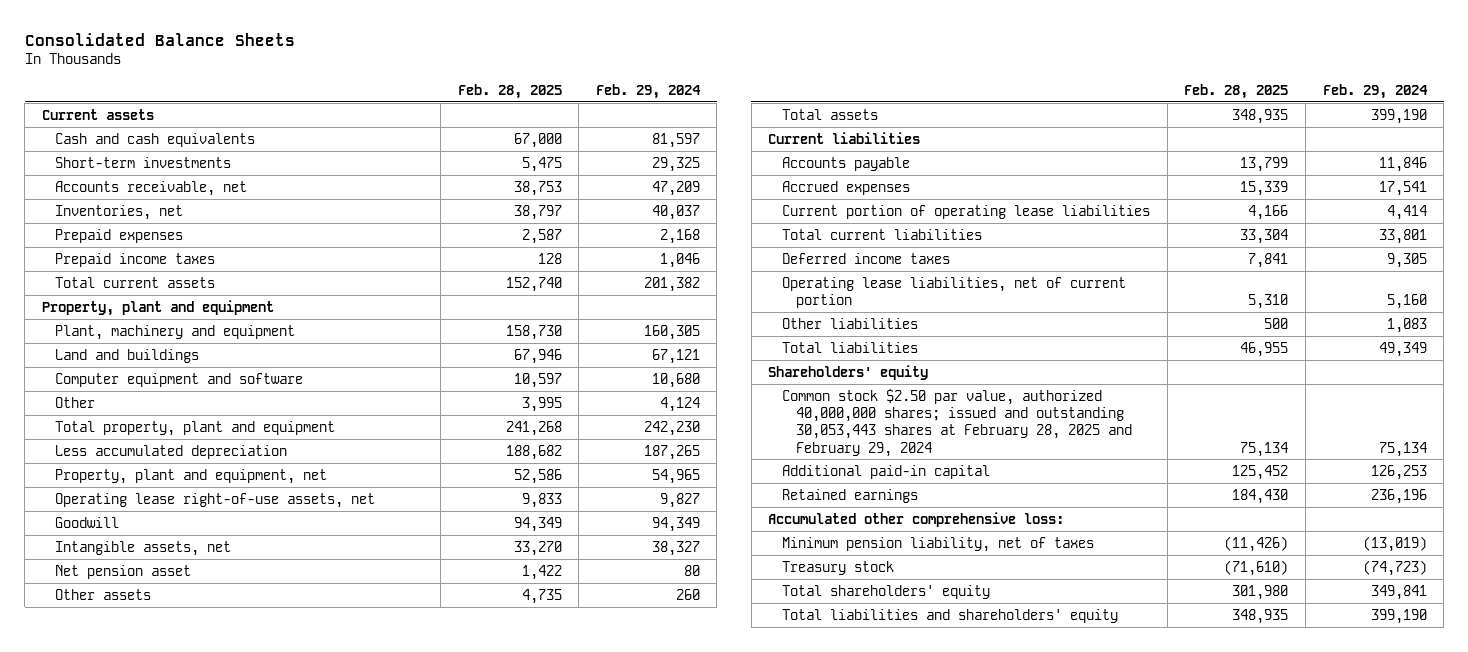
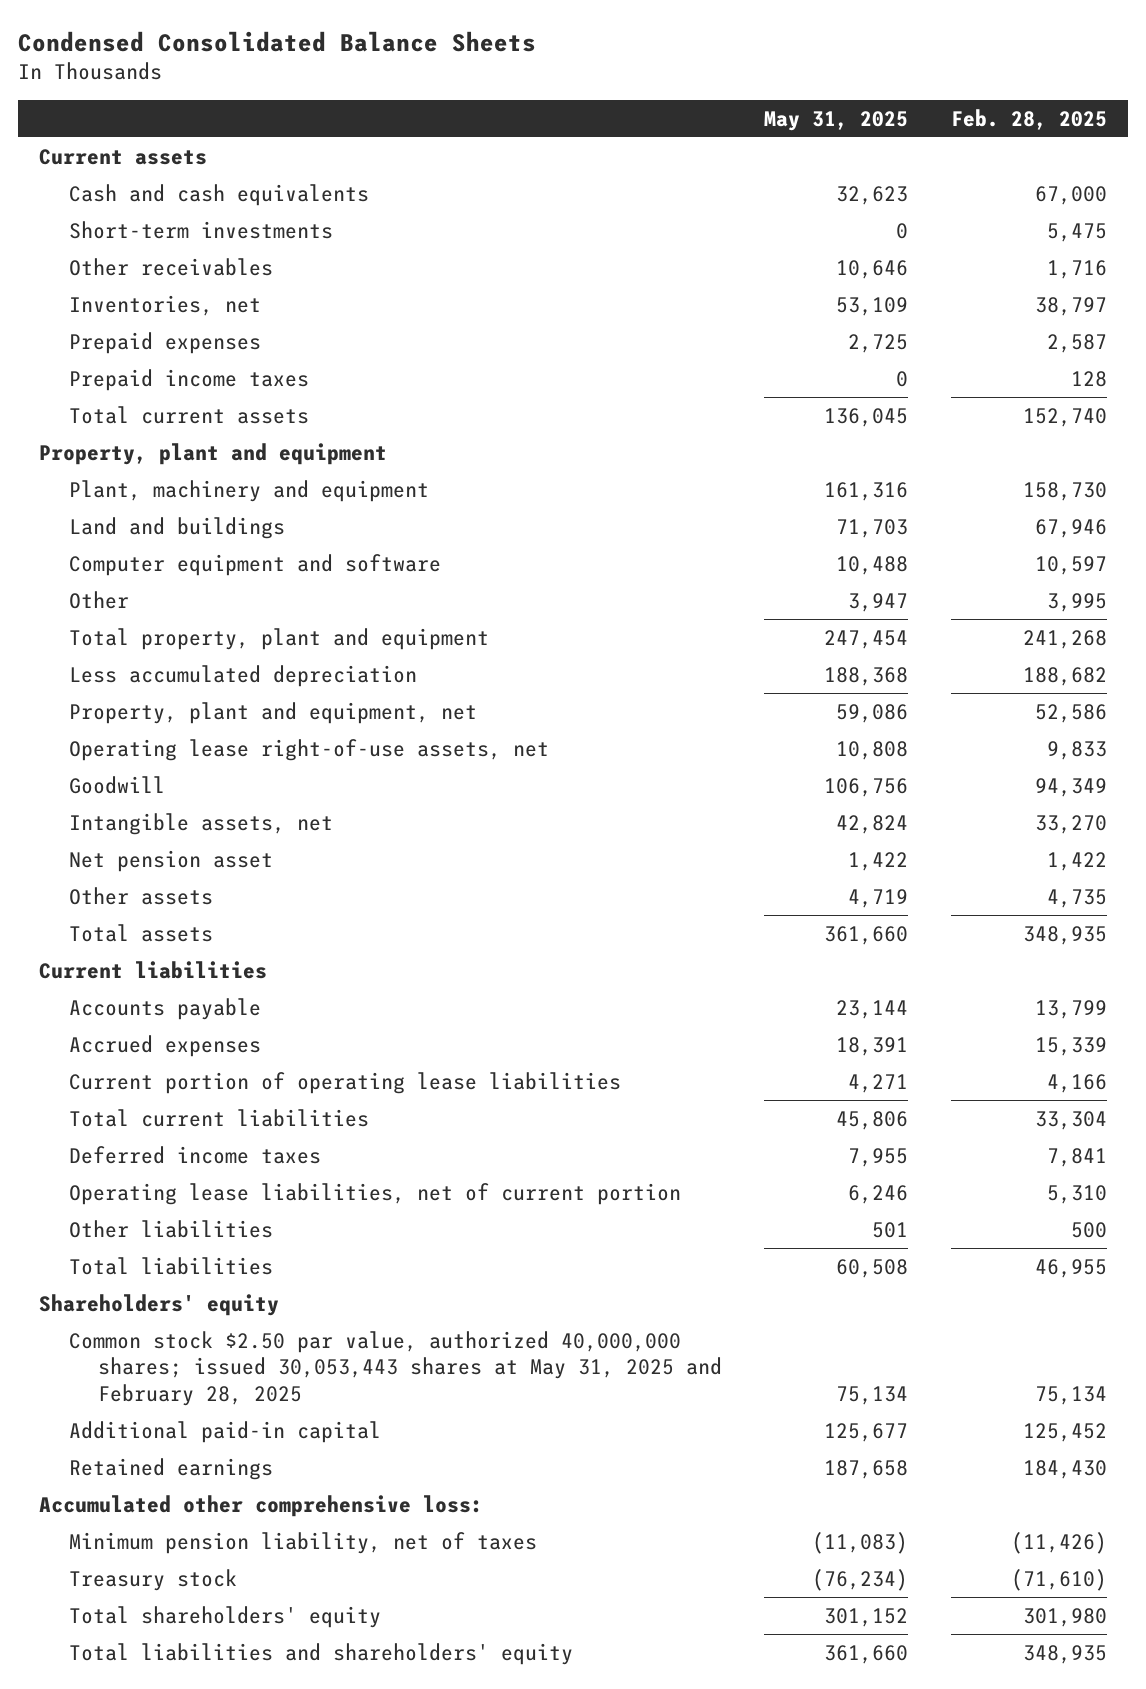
[24,32,295,46] Consolidated Balance Sheets -> [18,30,537,52] Condensed Consolidated Balance Sheets
[595,83,701,99] Feb. 29, 2024 -> none
none -> [764,110,909,131] May 31, 2025
[55,180,248,196] Accounts receivable, net -> none
none -> [68,257,273,276] Other receivables
[782,388,1132,457] Common stock $2.50 par value, authorized 40,000,000 shares; issued and outstanding 30,053,443 shares at February 28, 2025 and February 29, 2024 -> [68,1330,722,1406] Common stock $2.50 par value, authorized 40,000,000 shares; issued 30,053,443 shares at May 31, 2025 and February 28, 2025

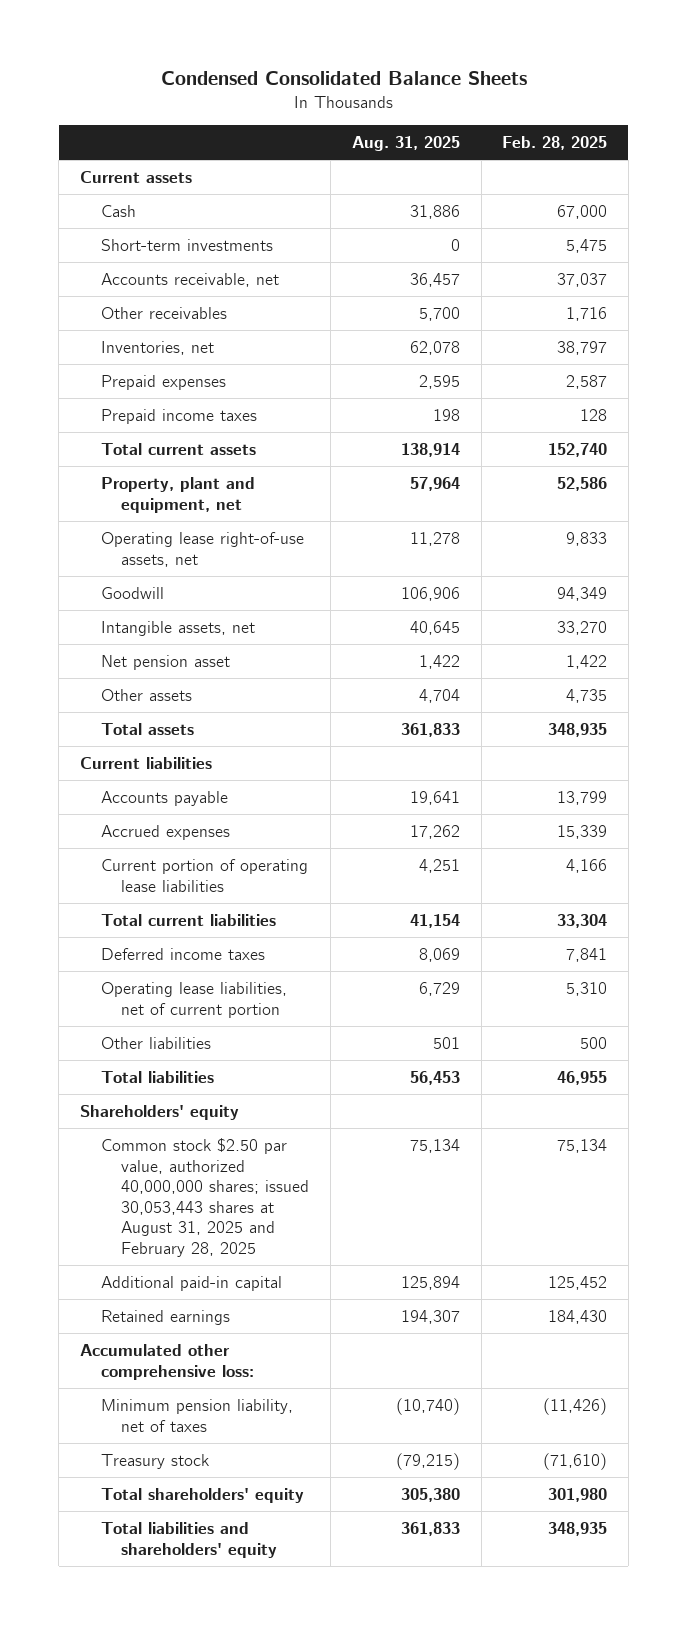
[764,110,909,131] May 31, 2025 -> none
none -> [351,136,460,152] Aug. 31, 2025
[68,183,369,206] Cash and cash equivalents -> [100,205,136,218] Cash
none -> [100,273,279,288] Accounts receivable, net
[39,442,388,465] Property, plant and equipment -> none
[68,479,429,502] Plant, machinery and equipment -> none
[68,516,285,539] Land and buildings -> none
[68,553,441,576] Computer equipment and software -> none
[68,590,129,609] Other -> none
[68,627,489,650] Total property, plant and equipment -> none
[68,664,417,687] Less accumulated depreciation -> none
[68,1330,722,1406] Common stock $2.50 par value, authorized 40,000,000 shares; issued 30,053,443 shares at May 31, 2025 and February 28, 2025 -> [100,1138,310,1257] Common stock $2.50 par value, authorized 40,000,000 shares; issued 30,053,443 shares at August 31, 2025 and February 28, 2025

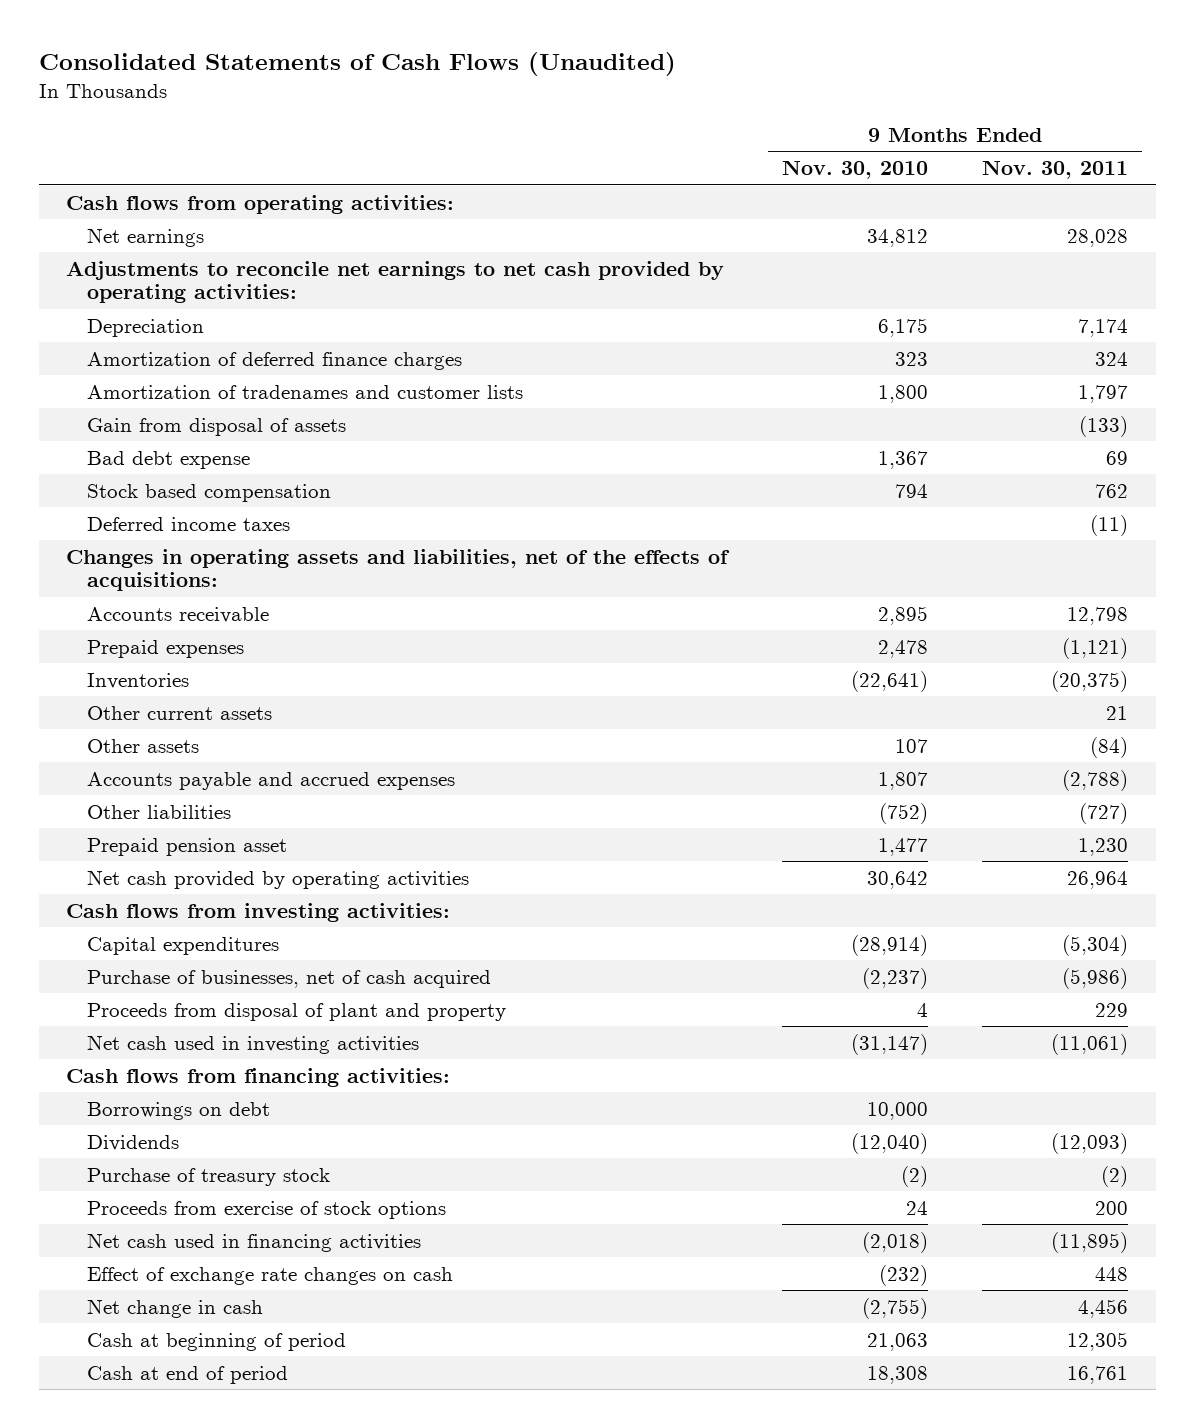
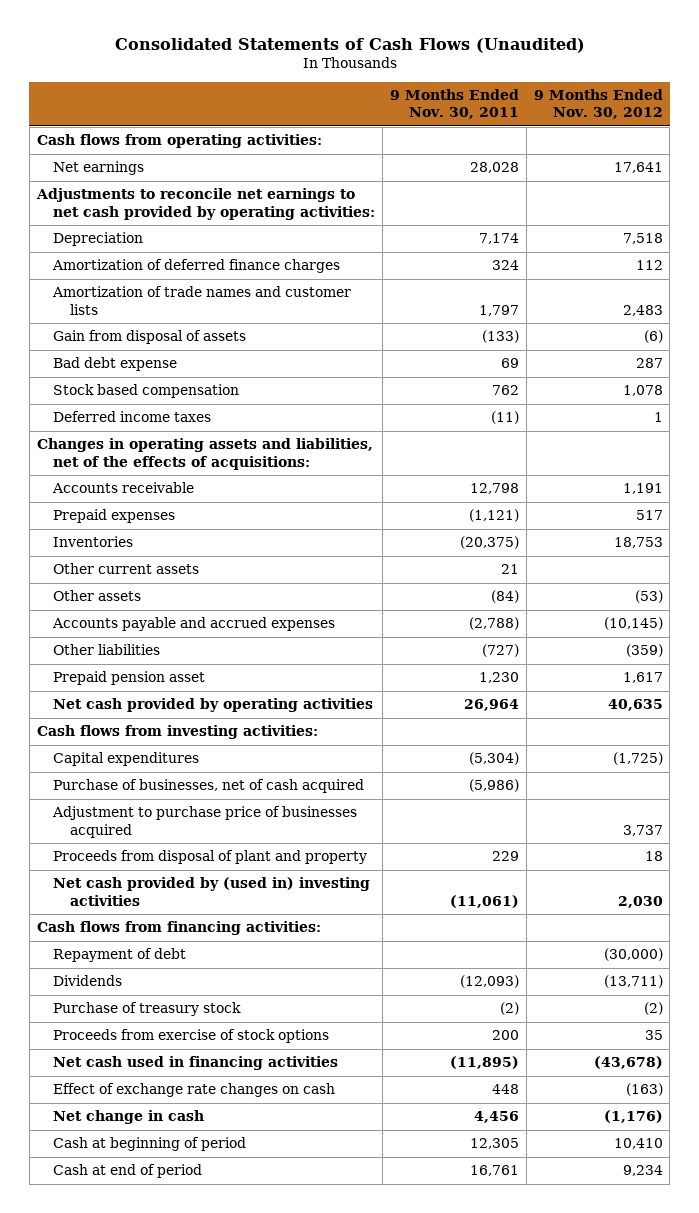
[781,160,928,180] Nov. 30, 2010 -> none
none -> [533,89,663,120] 9 Months Ended Nov. 30, 2012
[87,384,524,399] Amortization of tradenames and customer lists -> [52,286,352,315] Amortization of trade names and customer lists
none -> [52,806,358,838] Adjustment to purchase price of businesses acquired
[87,1034,420,1054] Net cash used in investing activities -> [53,877,371,906] Net cash provided by (used in) investing activities
[87,1101,271,1120] Borrowings on debt -> none
none -> [53,948,187,963] Repayment of debt

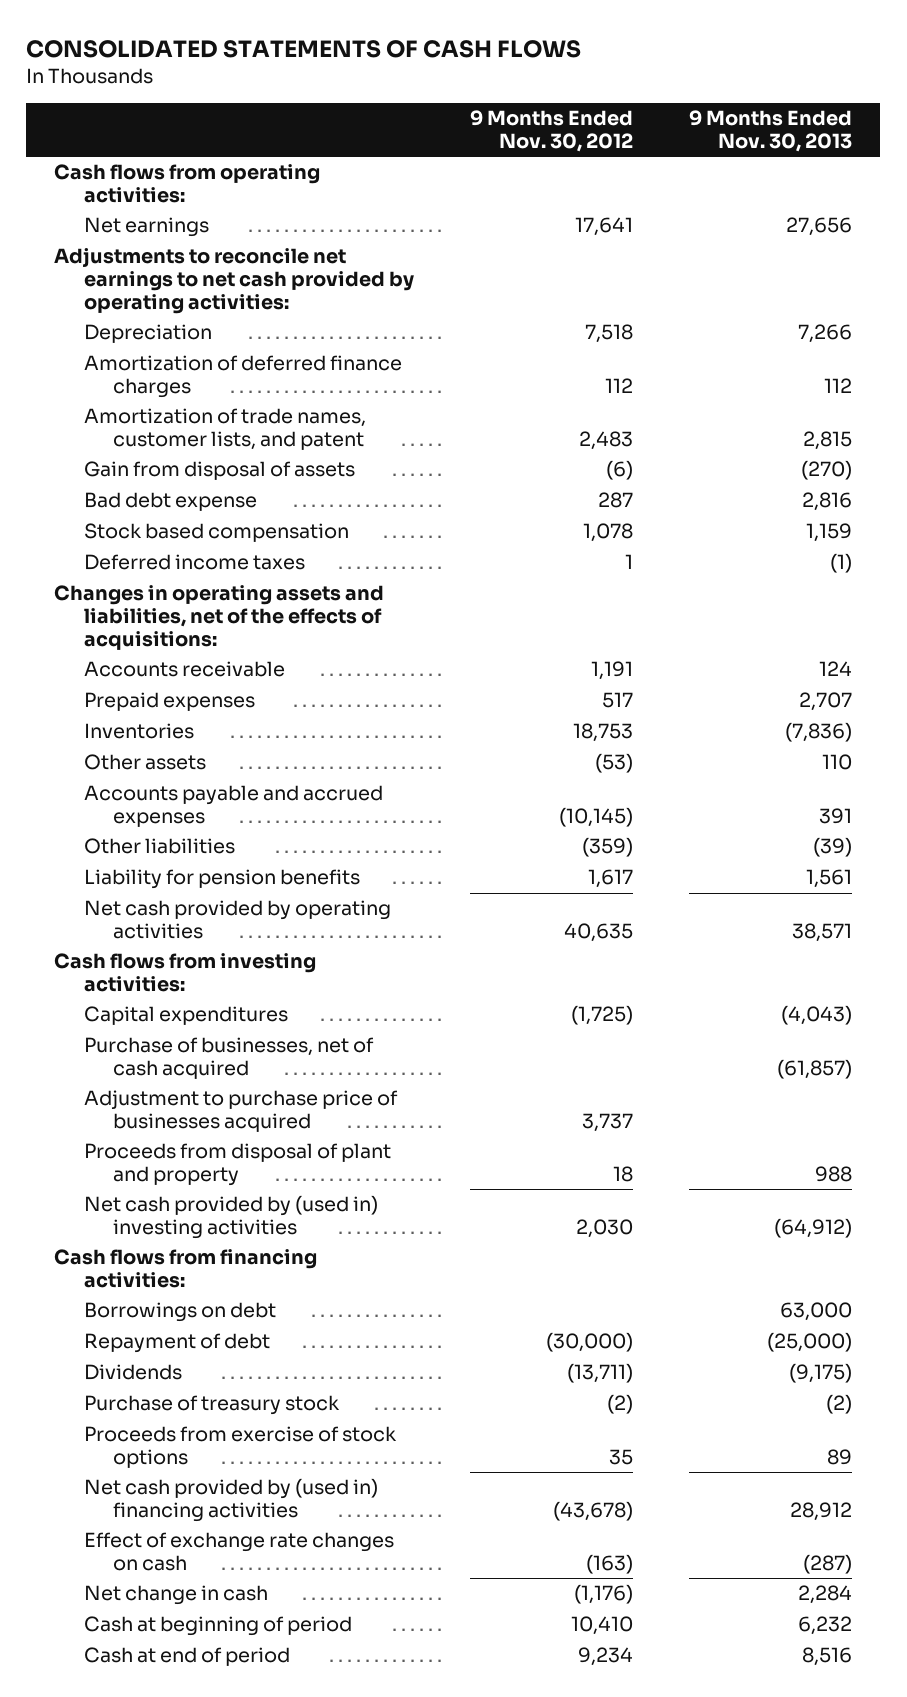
[114,38,585,54] Consolidated Statements of Cash Flows (Unaudited) -> [26,39,582,58] CONSOLIDATED STATEMENTS OF CASH FLOWS
[390,89,520,120] 9 Months Ended Nov. 30, 2011 -> none
none -> [689,110,853,153] 9 Months Ended Nov. 30, 2013
[52,286,352,315] Amortization of trade names and customer lists -> [83,408,366,451] Amortization of trade names, customer lists, and patent
[53,563,200,575] Other current assets -> none
[53,671,206,686] Prepaid pension asset -> [83,869,360,890] Liability for pension benefits
none -> [83,1302,276,1323] Borrowings on debt
[53,1056,339,1071] Net cash used in financing activities -> [83,1478,378,1523] Net cash provided by (used in) financing activities

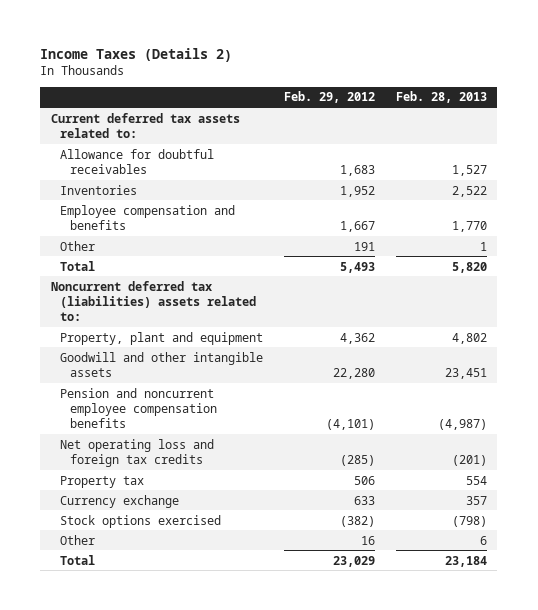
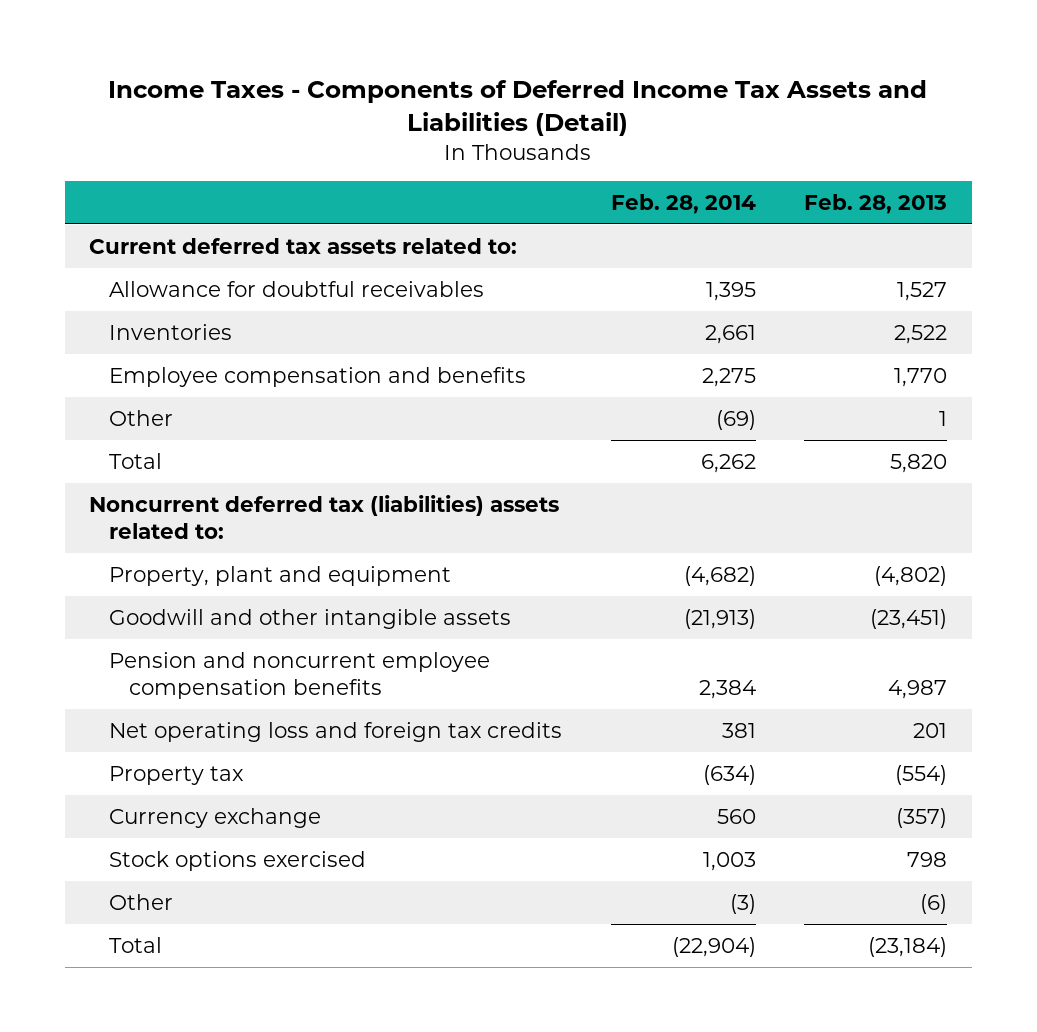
[40,47,233,62] Income Taxes (Details 2) -> [108,80,928,137] Income Taxes - Components of Deferred Income Tax Assets and Liabilities (Detail)
[284,91,376,104] Feb. 29, 2012 -> none
none -> [610,193,756,214] Feb. 28, 2014
[452,332,488,344] 4,802 -> [874,565,948,586] (4,802)
[445,367,488,379] 23,451 -> [870,608,948,629] (23,451)
[438,418,488,430] (4,987) -> [888,679,948,699] 4,987
[452,454,488,466] (201) -> [913,722,948,738] 201
[466,475,488,485] 554 -> [895,764,948,785] (554)
[466,495,488,505] 357 -> [896,807,948,828] (357)
[452,515,488,527] (798) -> [907,851,948,867] 798
[480,535,488,545] 6 -> [920,893,948,914] (6)
[445,555,488,567] 23,184 -> [868,936,948,957] (23,184)

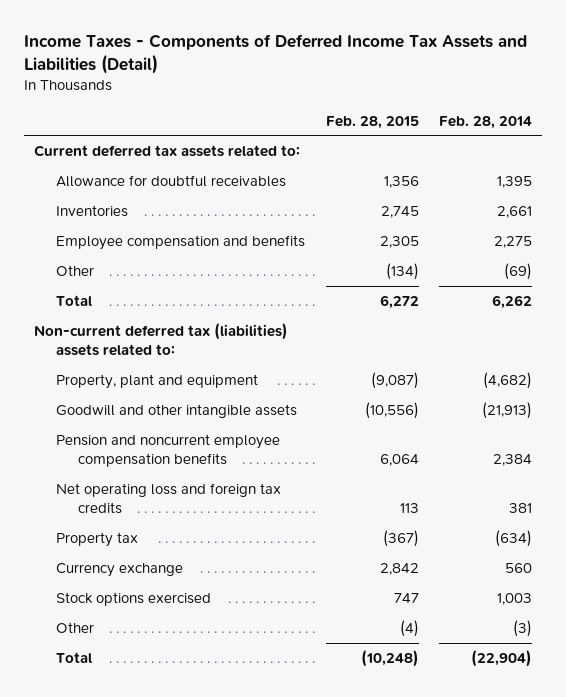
[804,193,948,214] Feb. 28, 2013 -> none
none -> [325,115,419,129] Feb. 28, 2015
[89,494,560,539] Noncurrent deferred tax (liabilities) assets related to: -> [34,323,289,357] Non-current deferred tax (liabilities) assets related to:

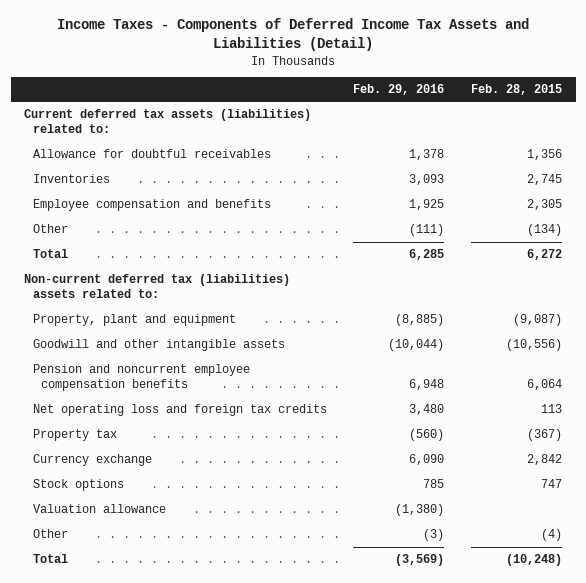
[439,115,533,129] Feb. 28, 2014 -> none
none -> [353,84,445,96] Feb. 29, 2016
[34,145,301,158] Current deferred tax assets related to: -> [23,109,311,134] Current deferred tax assets (liabilities) related to:
[56,592,212,607] Stock options exercised -> [32,479,124,492] Stock options
none -> [32,504,166,514] Valuation allowance

